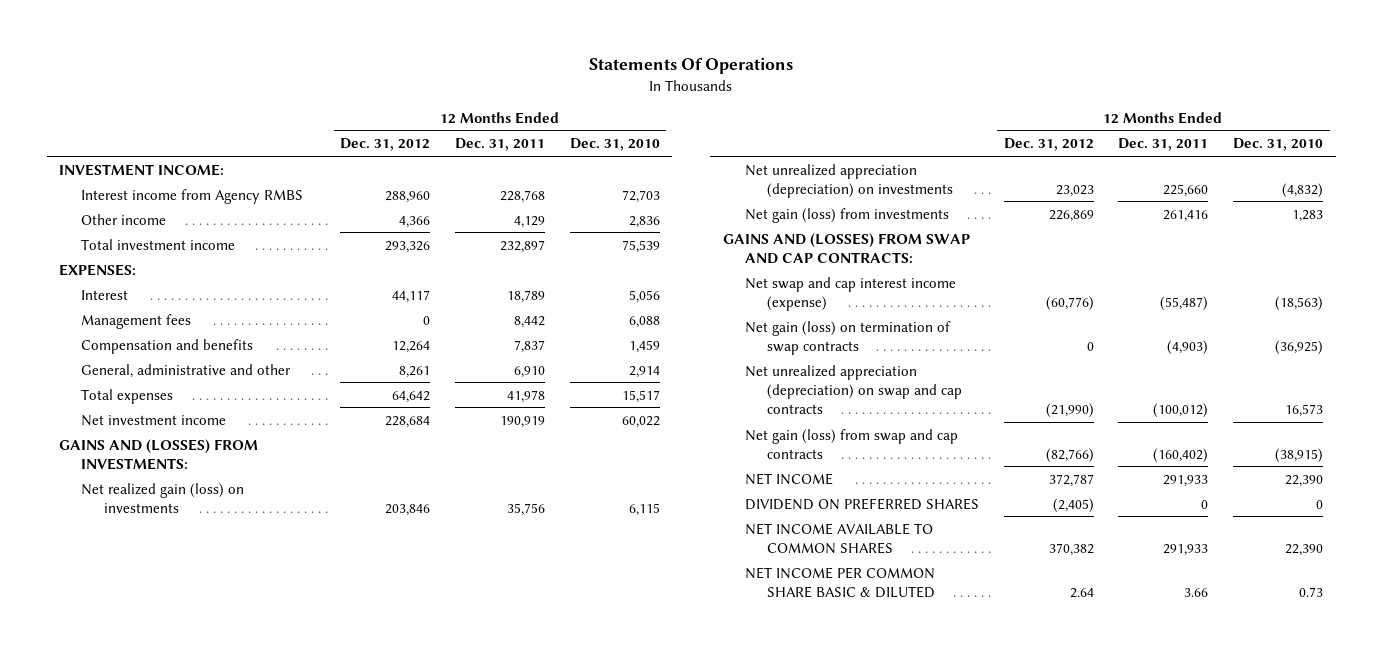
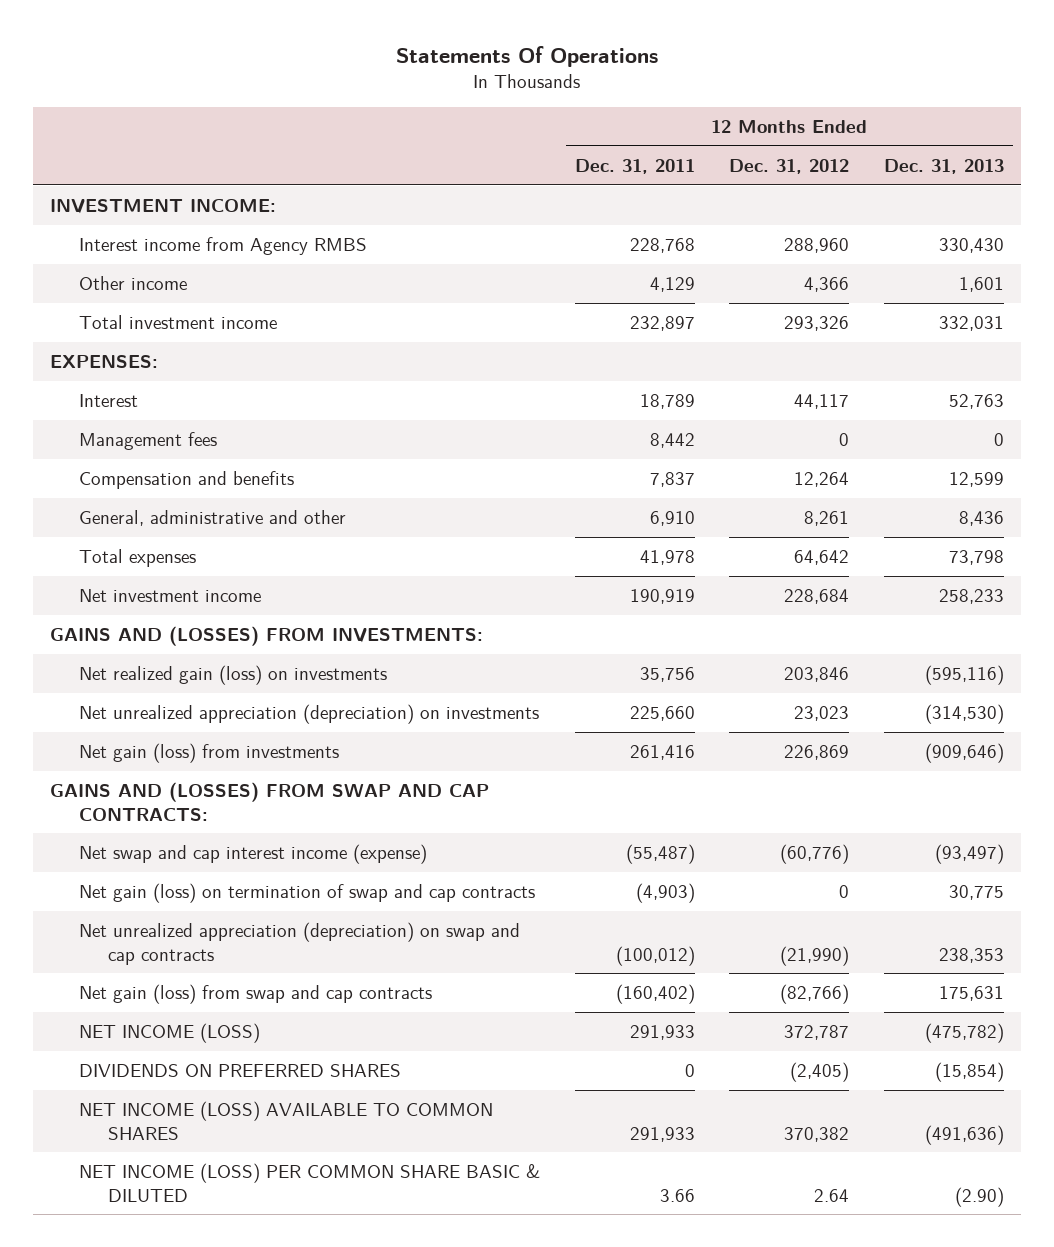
[569,138,660,152] Dec. 31, 2010 -> none
none -> [884,158,1005,174] Dec. 31, 2013
[744,320,951,355] Net gain (loss) on termination of swap contracts -> [79,882,536,903] Net gain (loss) on termination of swap and cap contracts
[744,472,833,485] NET INCOME -> [79,1022,261,1043] NET INCOME (LOSS)
[744,497,979,510] DIVIDEND ON PREFERRED SHARES -> [79,1063,402,1077] DIVIDENDS ON PREFERRED SHARES
[744,522,933,554] NET INCOME AVAILABLE TO COMMON SHARES -> [79,1100,494,1140] NET INCOME (LOSS) AVAILABLE TO COMMON SHARES
[744,566,935,598] NET INCOME PER COMMON SHARE BASIC & DILUTED -> [79,1162,541,1202] NET INCOME (LOSS) PER COMMON SHARE BASIC & DILUTED

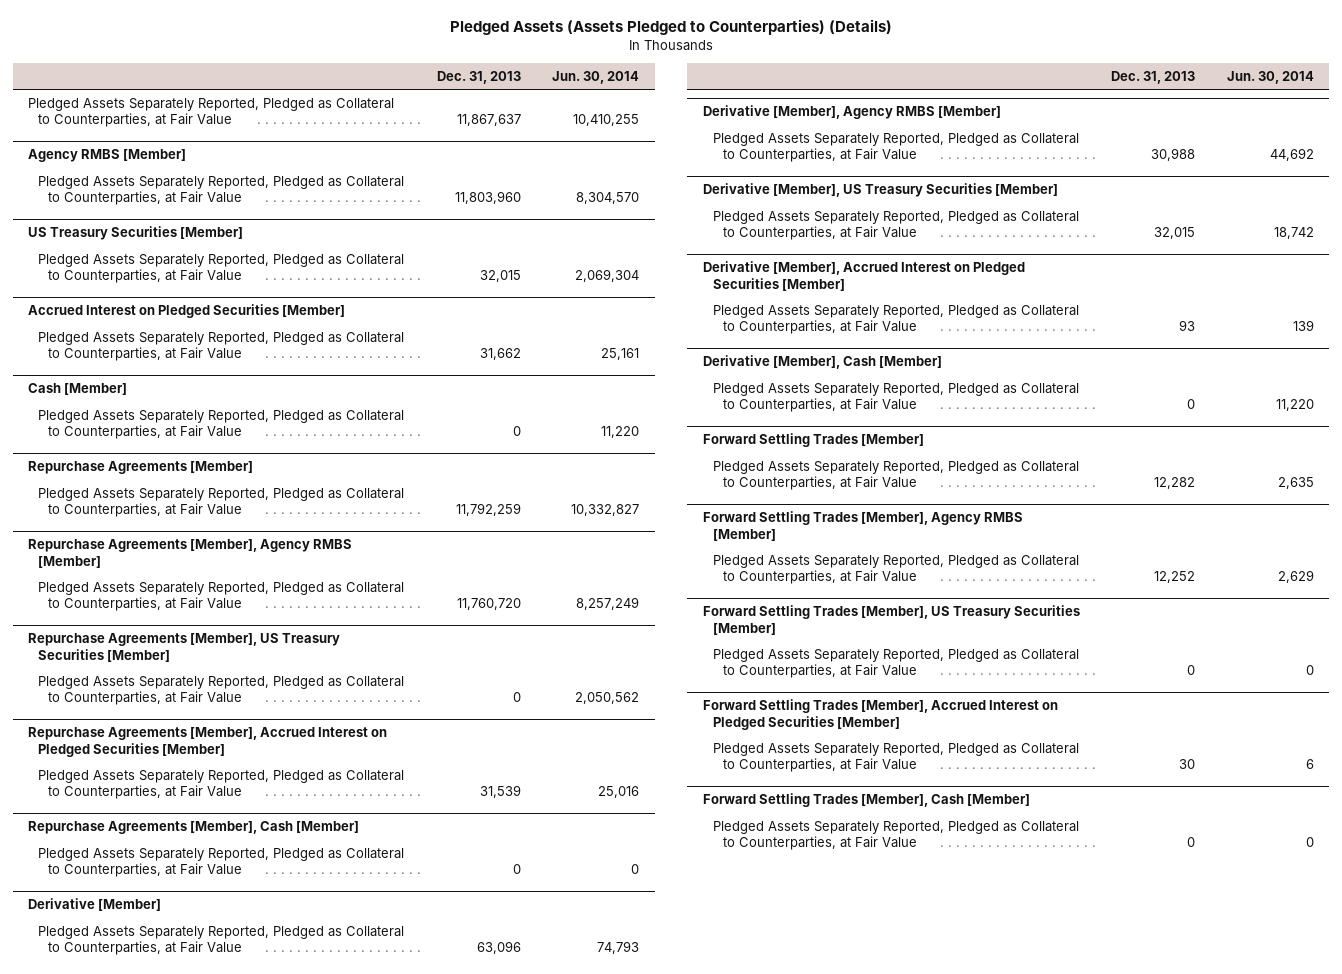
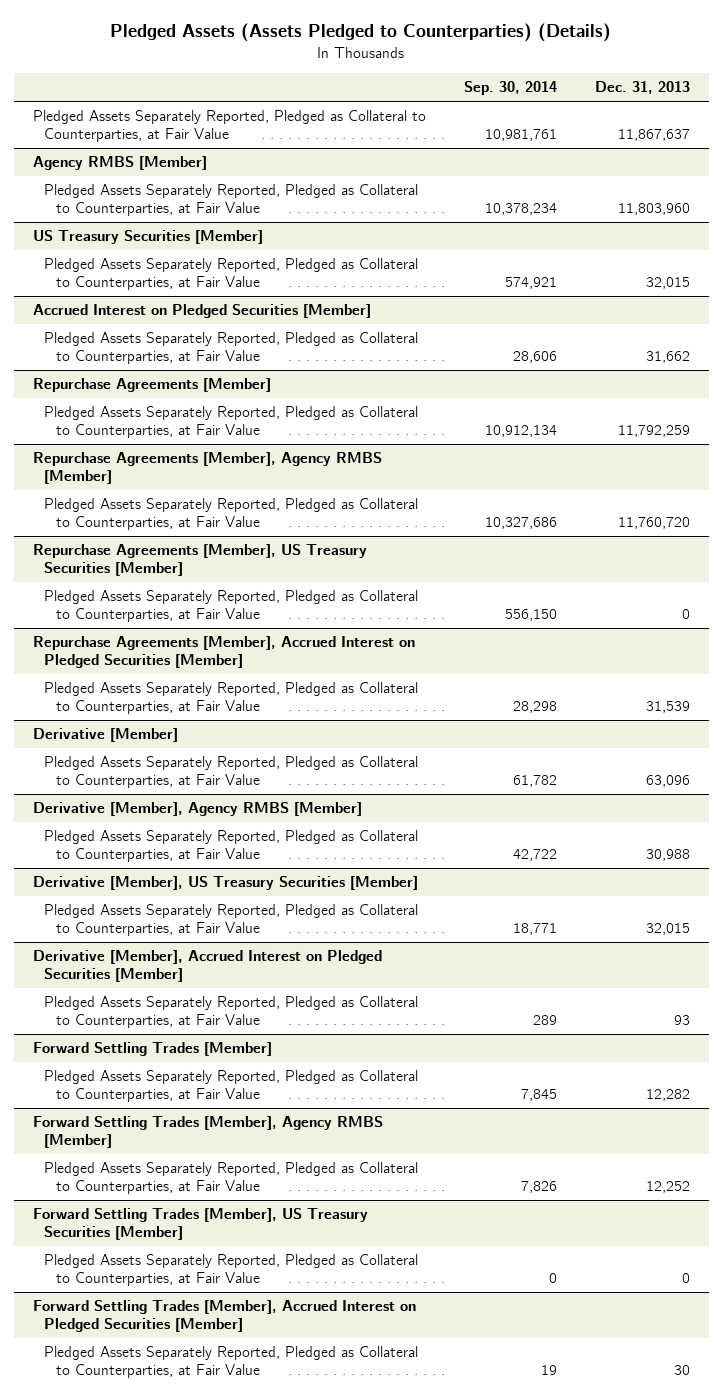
[552,70,640,84] Jun. 30, 2014 -> none
none -> [463,81,557,96] Sep. 30, 2014
[28,383,128,396] Cash [Member] -> none
[38,409,405,440] Pledged Assets Separately Reported, Pledged as Collateral to Counterparties, at Fair Value -> none
[28,821,360,835] Repurchase Agreements [Member], Cash [Member] -> none
[38,847,405,878] Pledged Assets Separately Reported, Pledged as Collateral to Counterparties, at Fair Value -> none
[702,355,942,370] Derivative [Member], Cash [Member] -> none
[712,382,1079,413] Pledged Assets Separately Reported, Pledged as Collateral to Counterparties, at Fair Value -> none
[702,793,1030,808] Forward Settling Trades [Member], Cash [Member] -> none
[712,820,1079,851] Pledged Assets Separately Reported, Pledged as Collateral to Counterparties, at Fair Value -> none

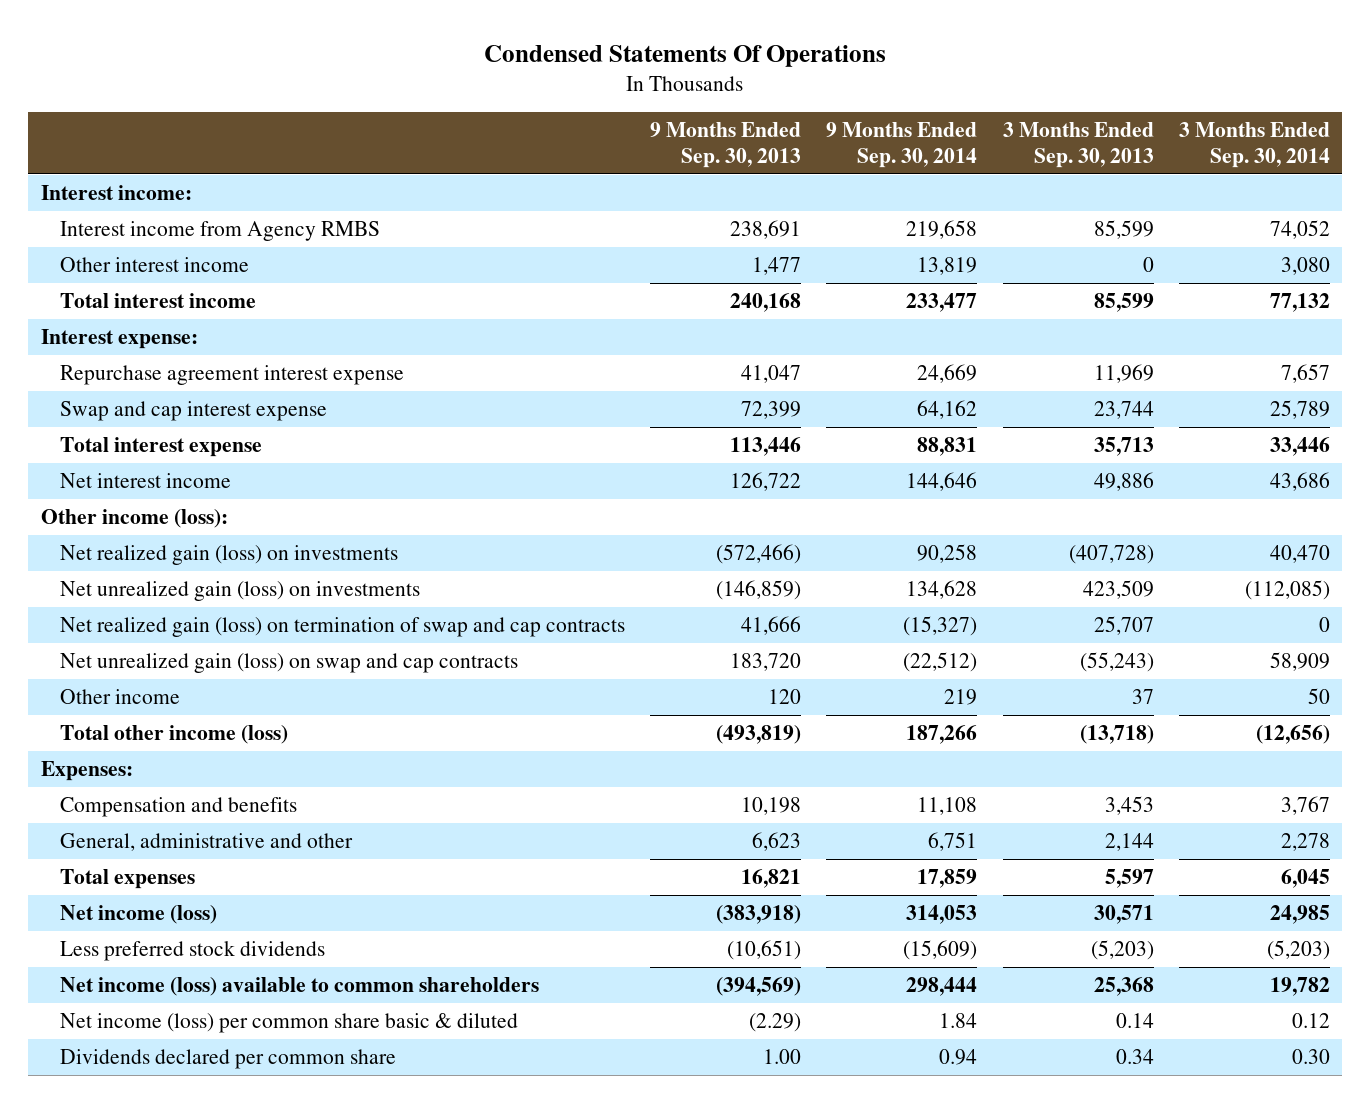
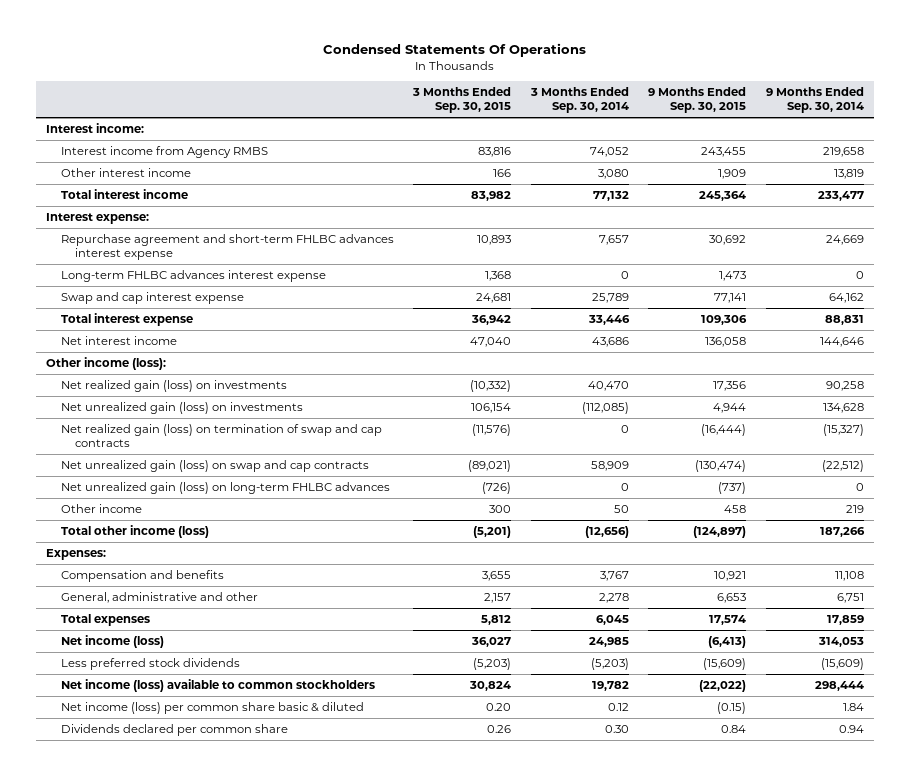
[650,122,802,168] 9 Months Ended Sep. 30, 2013 -> none
[1002,122,1154,168] 3 Months Ended Sep. 30, 2013 -> none
none -> [412,86,512,114] 3 Months Ended Sep. 30, 2015
none -> [648,86,747,114] 9 Months Ended Sep. 30, 2015
[60,365,405,386] Repurchase agreement interest expense -> [60,233,394,261] Repurchase agreement and short-term FHLBC advances interest expense
none -> [60,269,326,282] Long-term FHLBC advances interest expense
none -> [60,481,390,494] Net unrealized gain (loss) on long-term FHLBC advances
[60,977,540,997] Net income (loss) available to common shareholders -> [60,678,375,692] Net income (loss) available to common stockholders

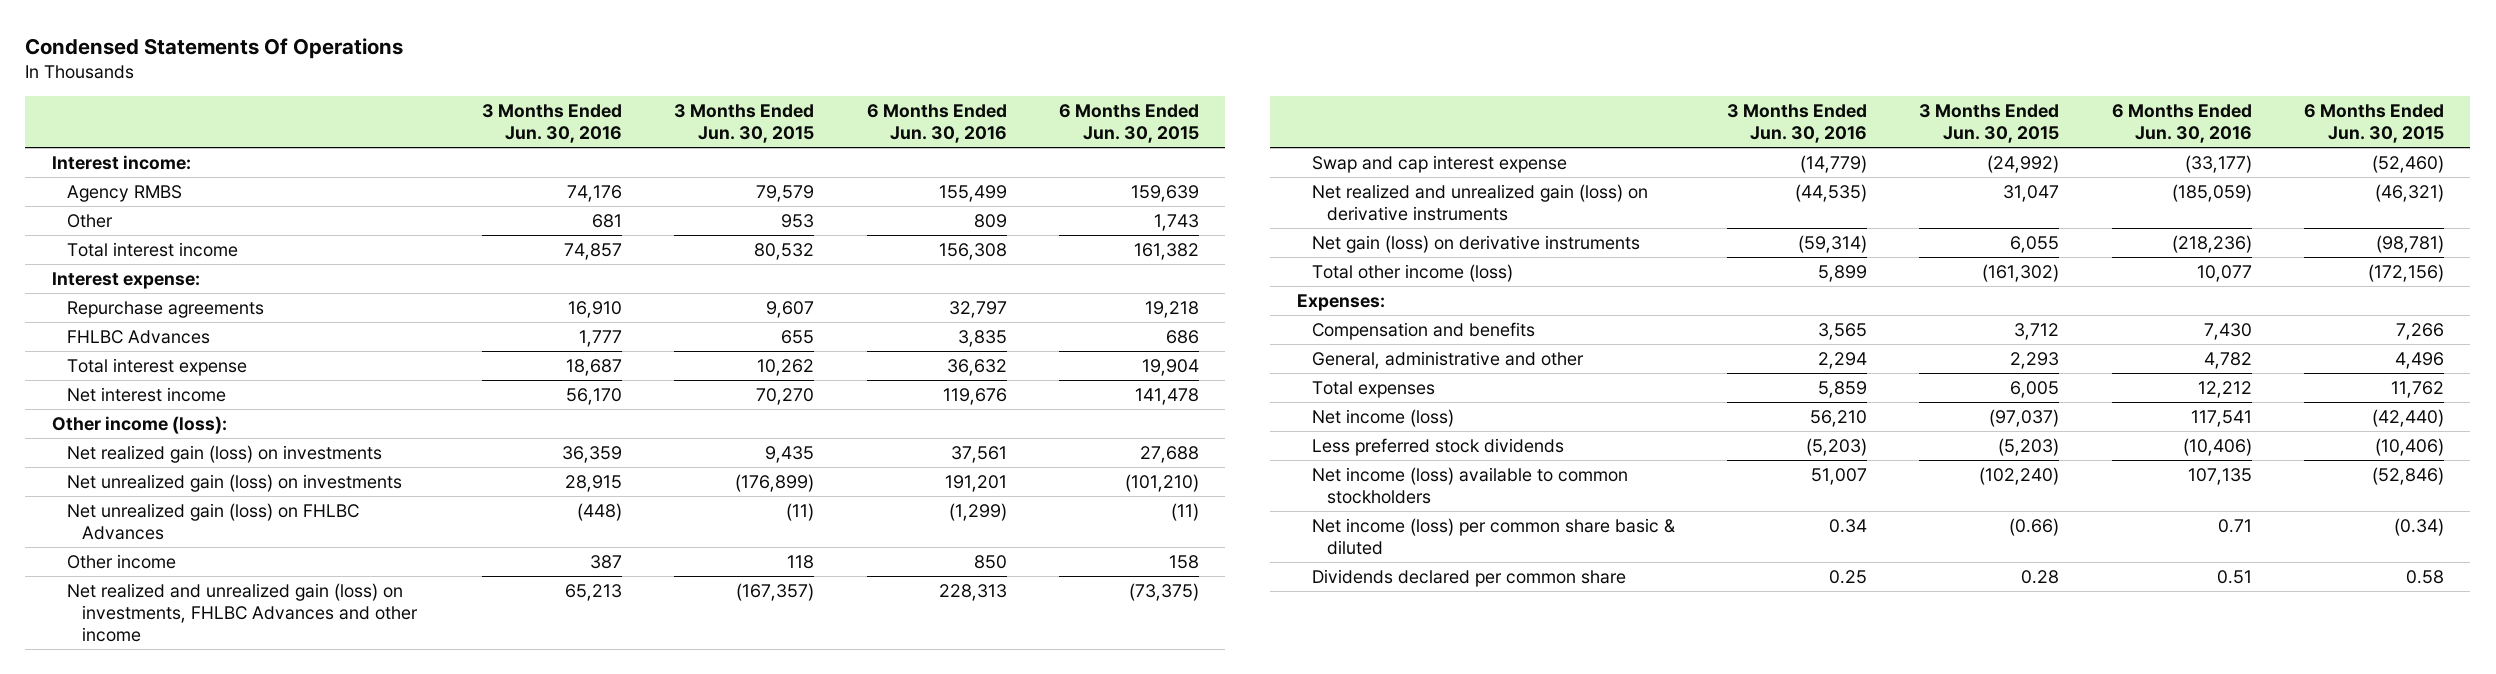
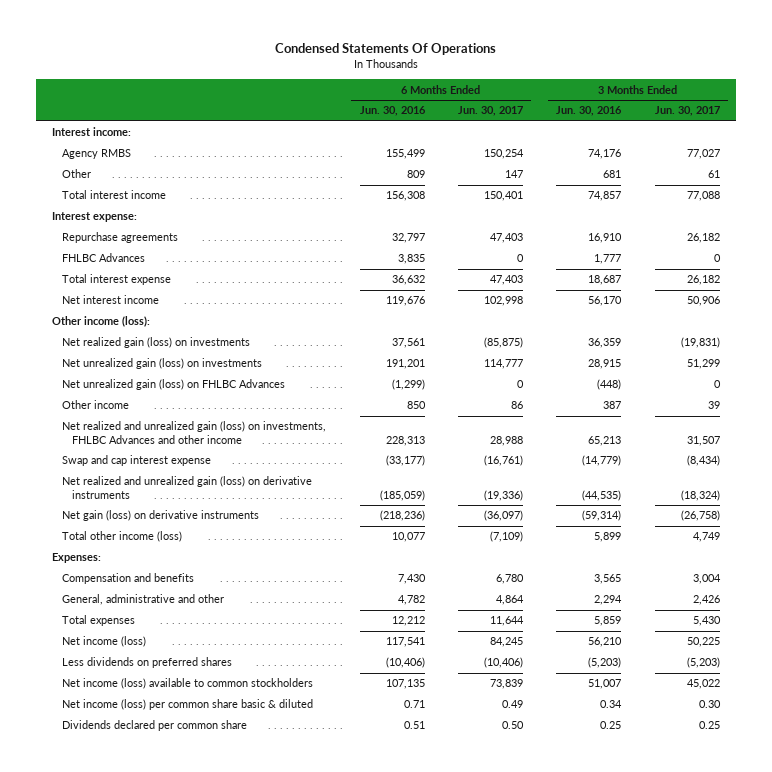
[674,104,815,144] 3 Months Ended Jun. 30, 2015 -> none
[1058,104,1199,144] 6 Months Ended Jun. 30, 2015 -> none
none -> [458,106,524,117] Jun. 30, 2017
none -> [654,106,720,117] Jun. 30, 2017
[1311,437,1564,456] Less preferred stock dividends -> [62,657,233,669] Less dividends on preferred shares

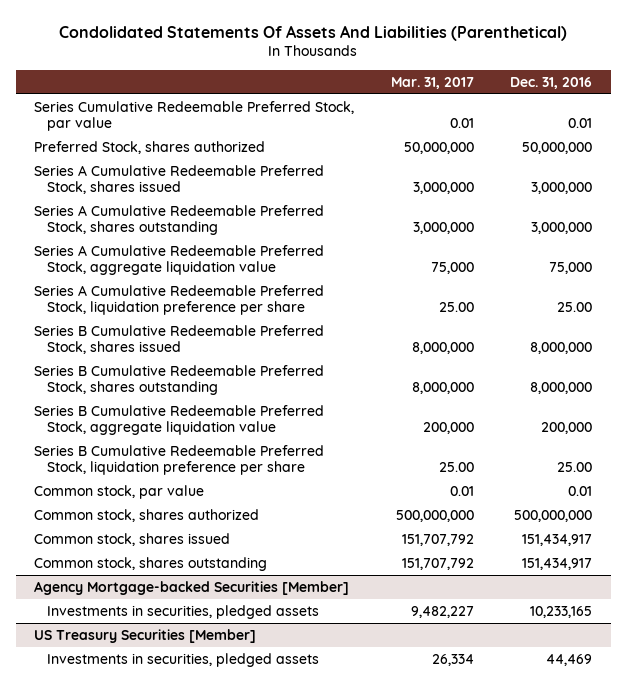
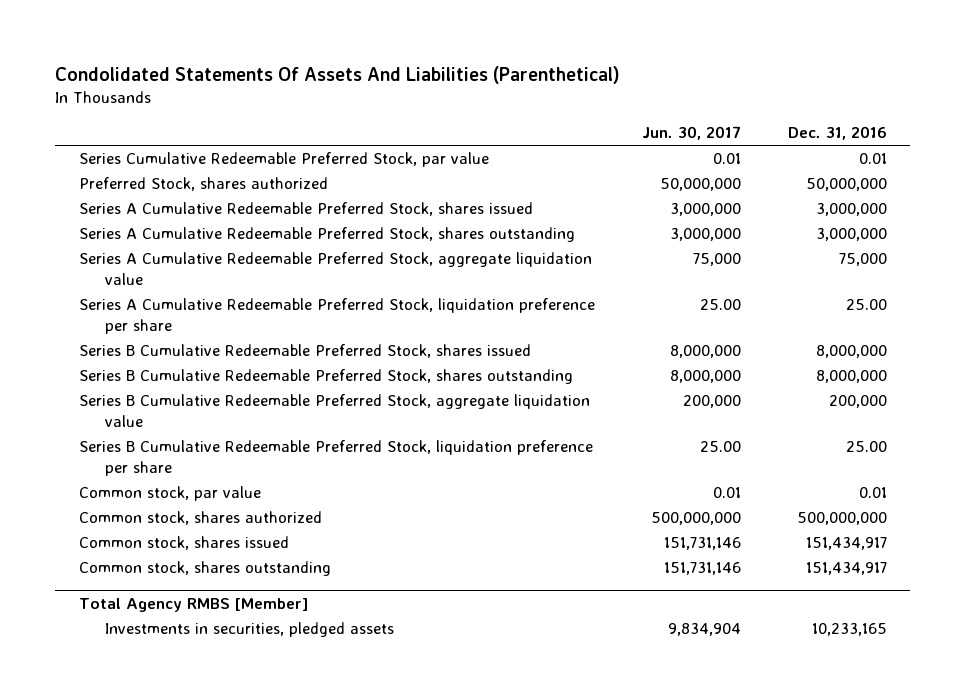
[390,76,474,89] Mar. 31, 2017 -> none
none -> [641,126,741,141] Jun. 30, 2017
[34,580,350,595] Agency Mortgage-backed Securities [Member] -> [78,597,308,612] Total Agency RMBS [Member]
[34,628,257,643] US Treasury Securities [Member] -> none
[46,652,319,667] Investments in securities, pledged assets -> none

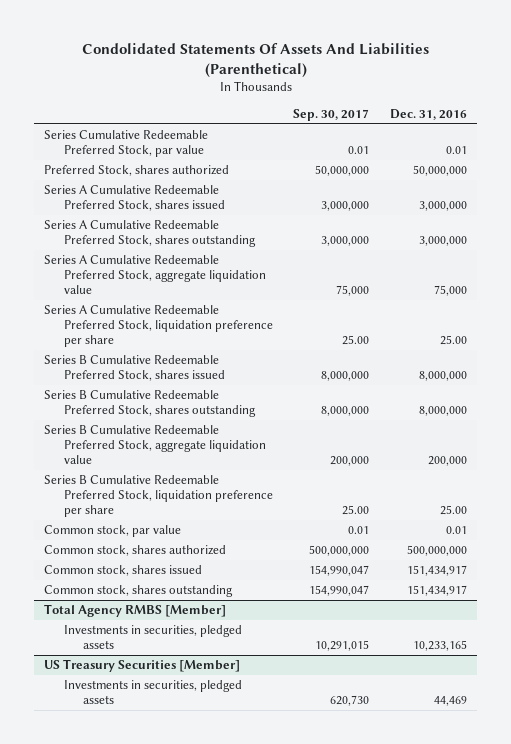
[641,126,741,141] Jun. 30, 2017 -> none
none -> [293,108,370,121] Sep. 30, 2017
none -> [44,659,241,673] US Treasury Securities [Member]
none -> [63,680,242,705] Investments in securities, pledged assets

